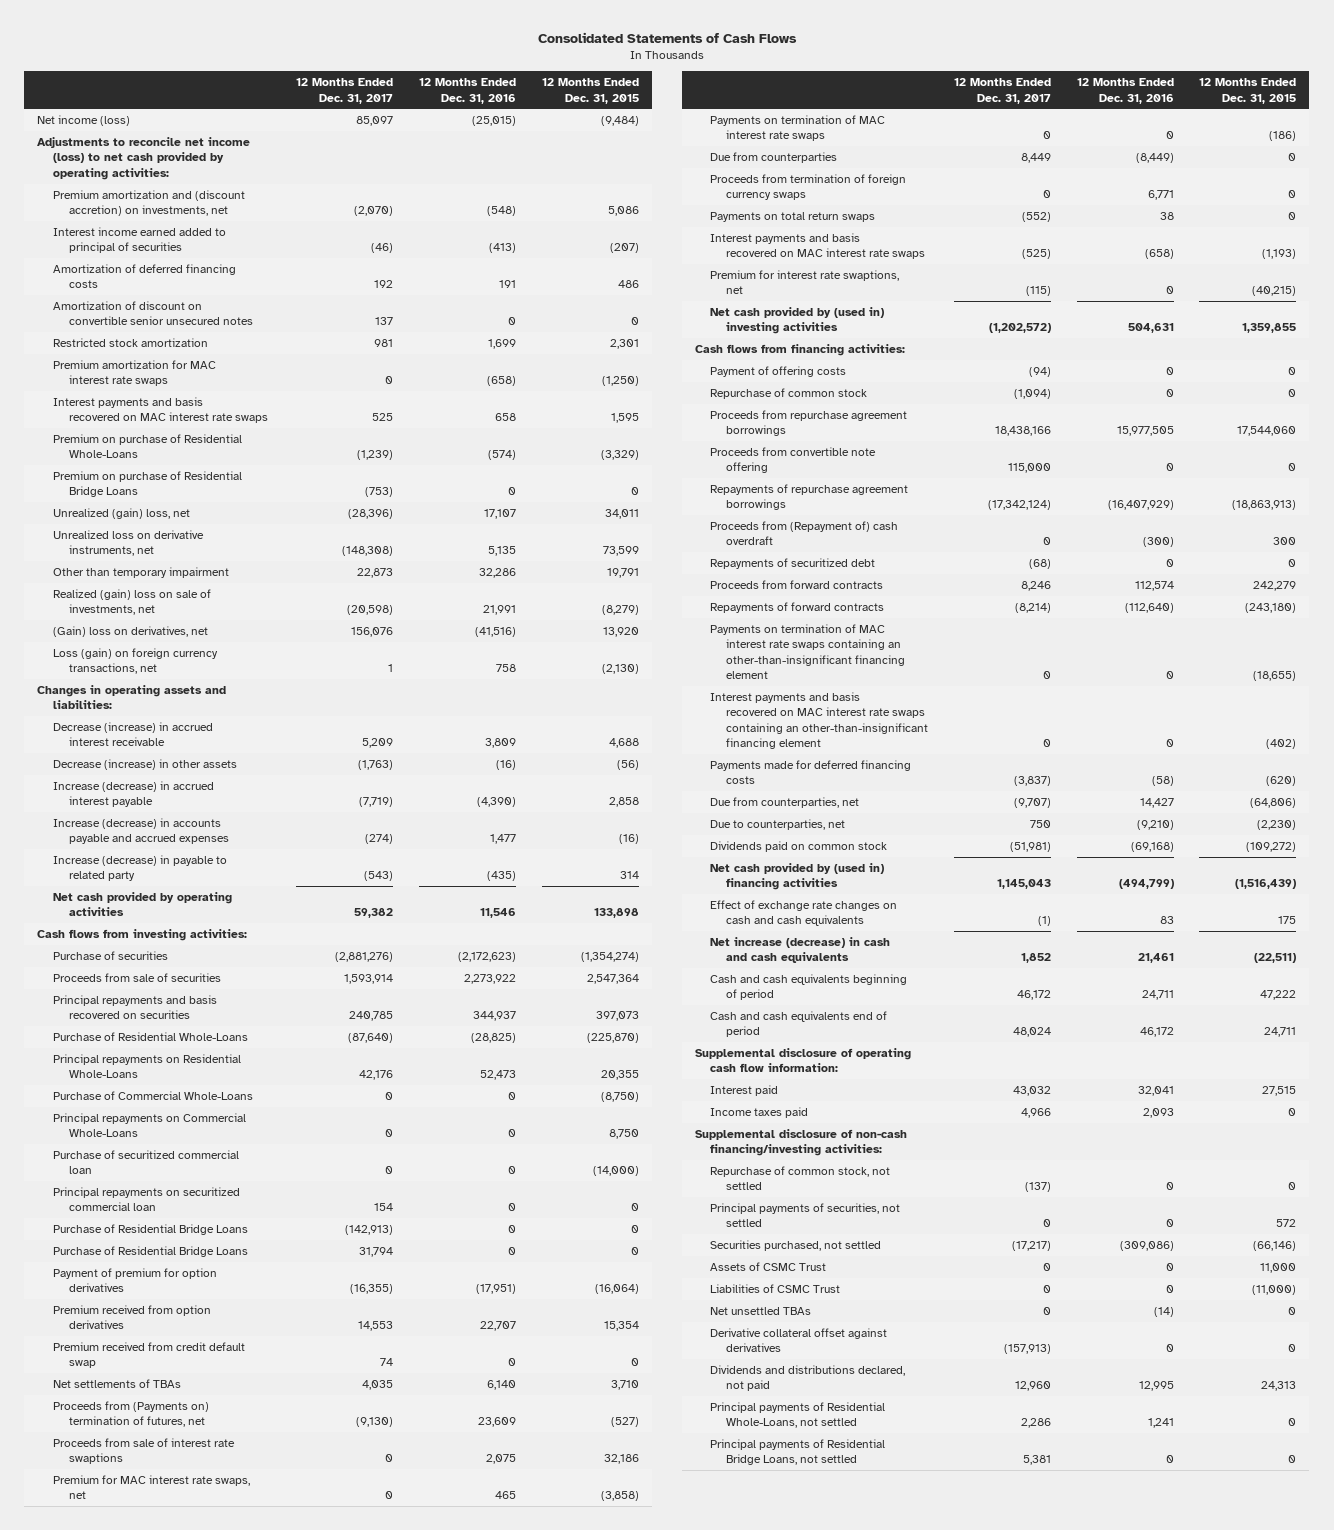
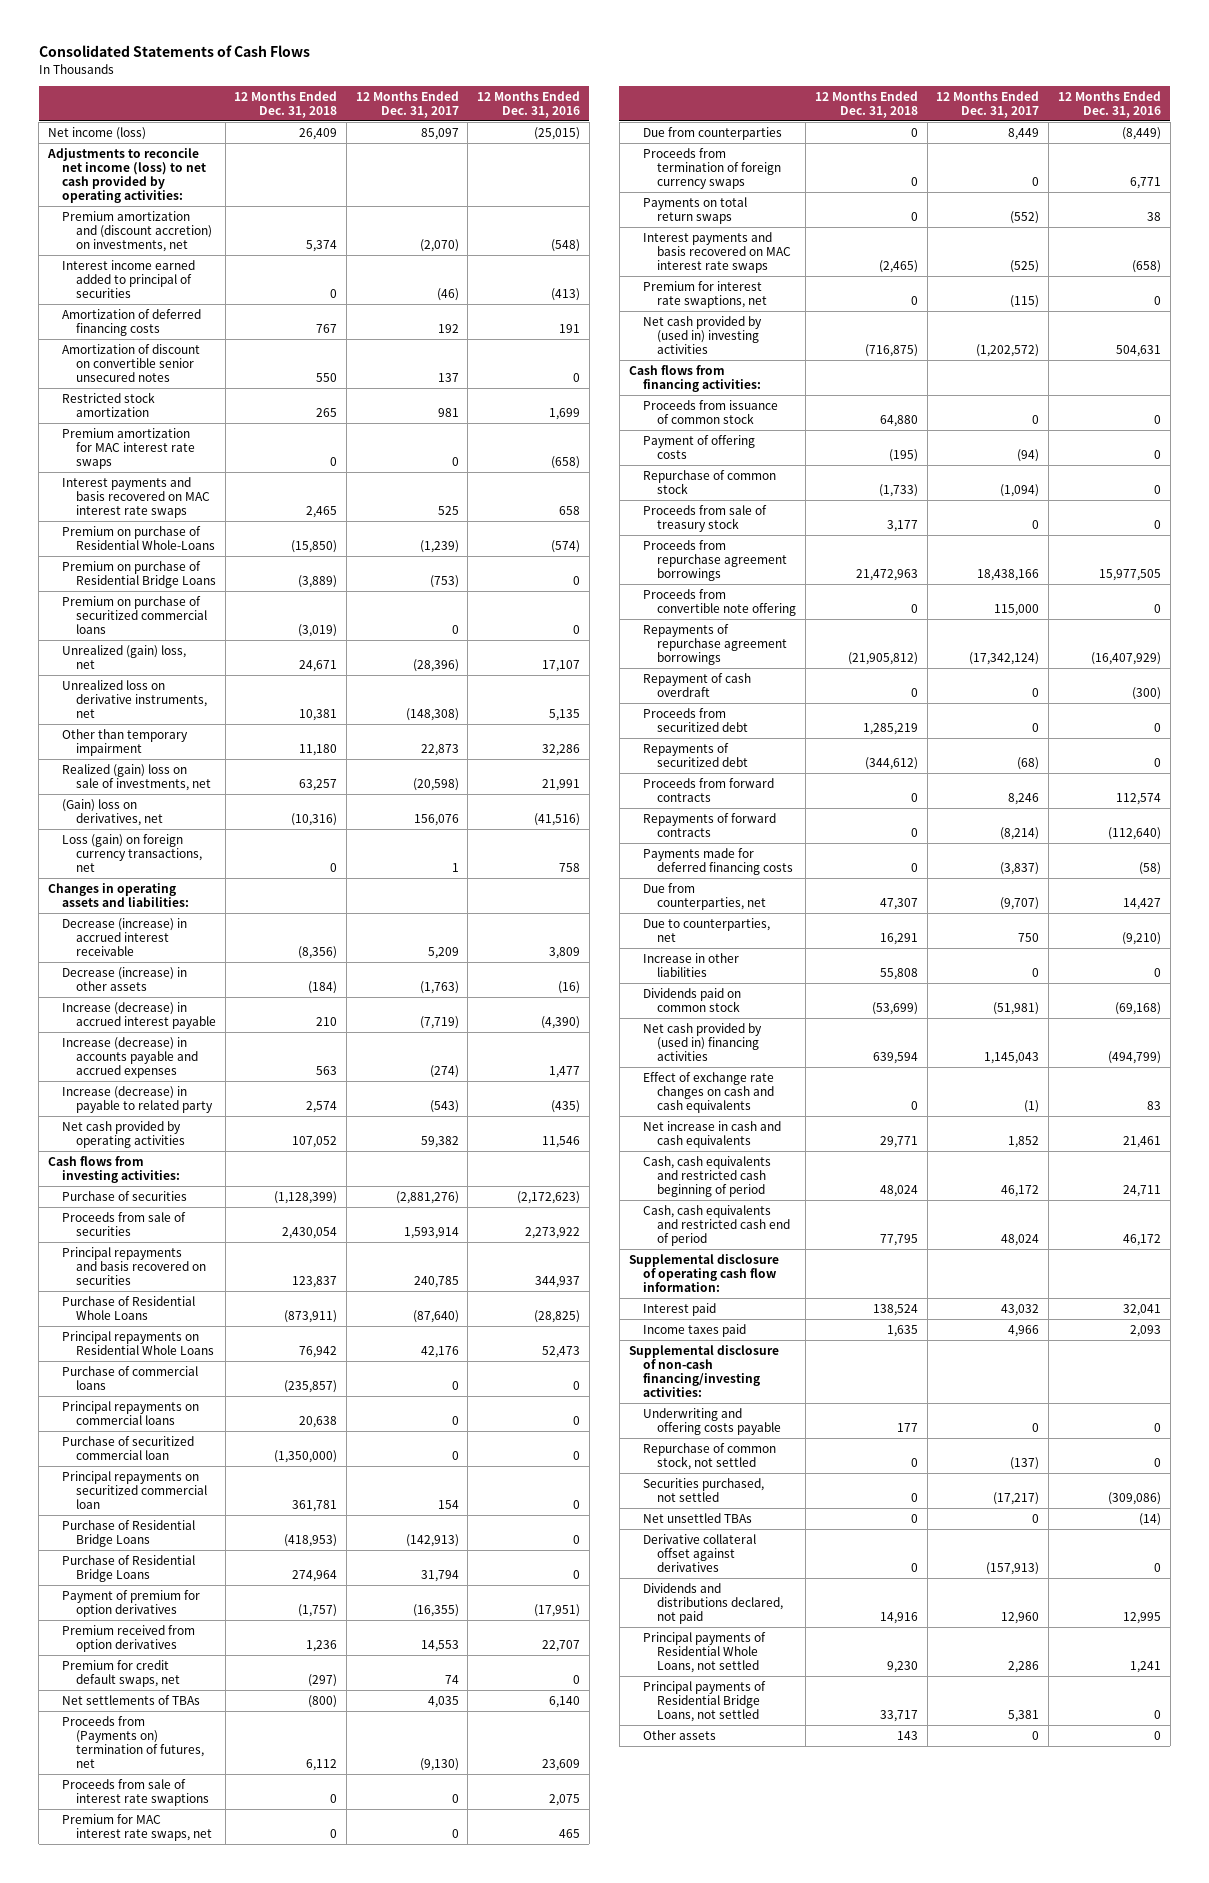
[541,78,639,104] 12 Months Ended Dec. 31, 2015 -> none
none -> [234,90,338,118] 12 Months Ended Dec. 31, 2018
none -> [61,595,207,635] Premium on purchase of securitized commercial loans
[52,1031,248,1041] Purchase of Residential Whole-Loans -> [61,1295,195,1320] Purchase of Residential Whole Loans
[52,1053,241,1079] Principal repayments on Residential Whole-Loans -> [61,1330,214,1355] Principal repayments on Residential Whole Loans
[52,1090,253,1100] Purchase of Commercial Whole-Loans -> [61,1365,198,1390] Purchase of commercial loans
[52,1112,246,1138] Principal repayments on Commercial Whole-Loans -> [61,1400,199,1425] Principal repayments on commercial loans
[52,1341,245,1369] Premium received from credit default swap -> [61,1659,180,1687] Premium for credit default swaps, net
[710,114,886,142] Payments on termination of MAC interest rate swaps -> none
none -> [642,399,778,424] Proceeds from issuance of common stock
none -> [642,504,767,532] Proceeds from sale of treasury stock
[710,520,899,546] Proceeds from (Repayment of) cash overdraft -> [642,672,751,697] Repayment of cash overdraft
none -> [642,707,748,732] Proceeds from securitized debt
[710,623,906,680] Payments on termination of MAC interest rate swaps containing an other-than-insignificant financing element -> none
[710,691,929,750] Interest payments and basis recovered on MAC interest rate swaps containing an other-than-insignificant financing element -> none
none -> [642,952,739,977] Increase in other liabilities
[710,936,891,964] Net increase (decrease) in cash and cash equivalents -> [642,1120,781,1148] Net increase in cash and cash equivalents
[710,973,908,1001] Cash and cash equivalents beginning of period -> [642,1155,771,1198] Cash, cash equivalents and restricted cash beginning of period
[710,1010,888,1038] Cash and cash equivalents end of period -> [642,1204,790,1247] Cash, cash equivalents and restricted cash end of period
none -> [642,1407,781,1435] Underwriting and offering costs payable
[710,1202,901,1228] Principal payments of securities, not settled -> none
[710,1261,827,1271] Assets of CSMC Trust -> none
[710,1283,841,1293] Liabilities of CSMC Trust -> none
[710,1401,886,1429] Principal payments of Residential Whole-Loans, not settled -> [642,1631,766,1674] Principal payments of Residential Whole Loans, not settled
none -> [642,1729,716,1740] Other assets

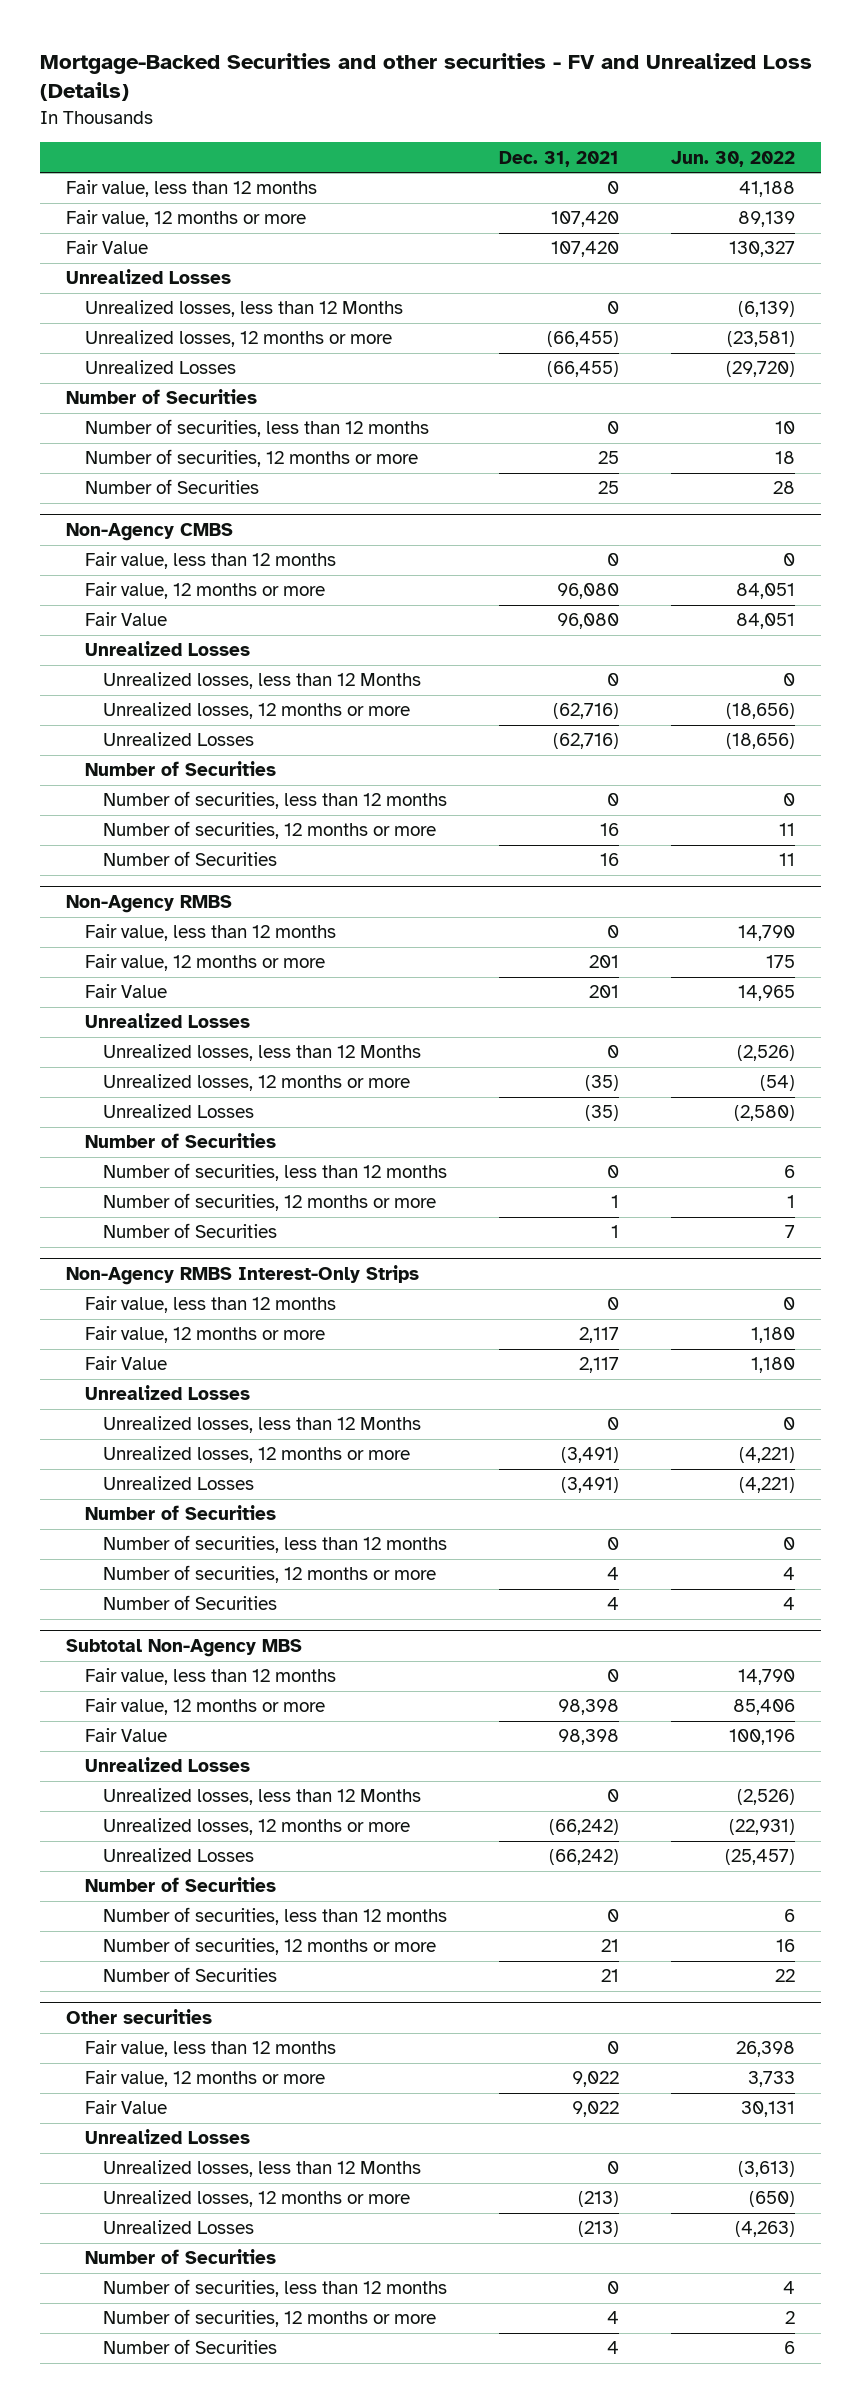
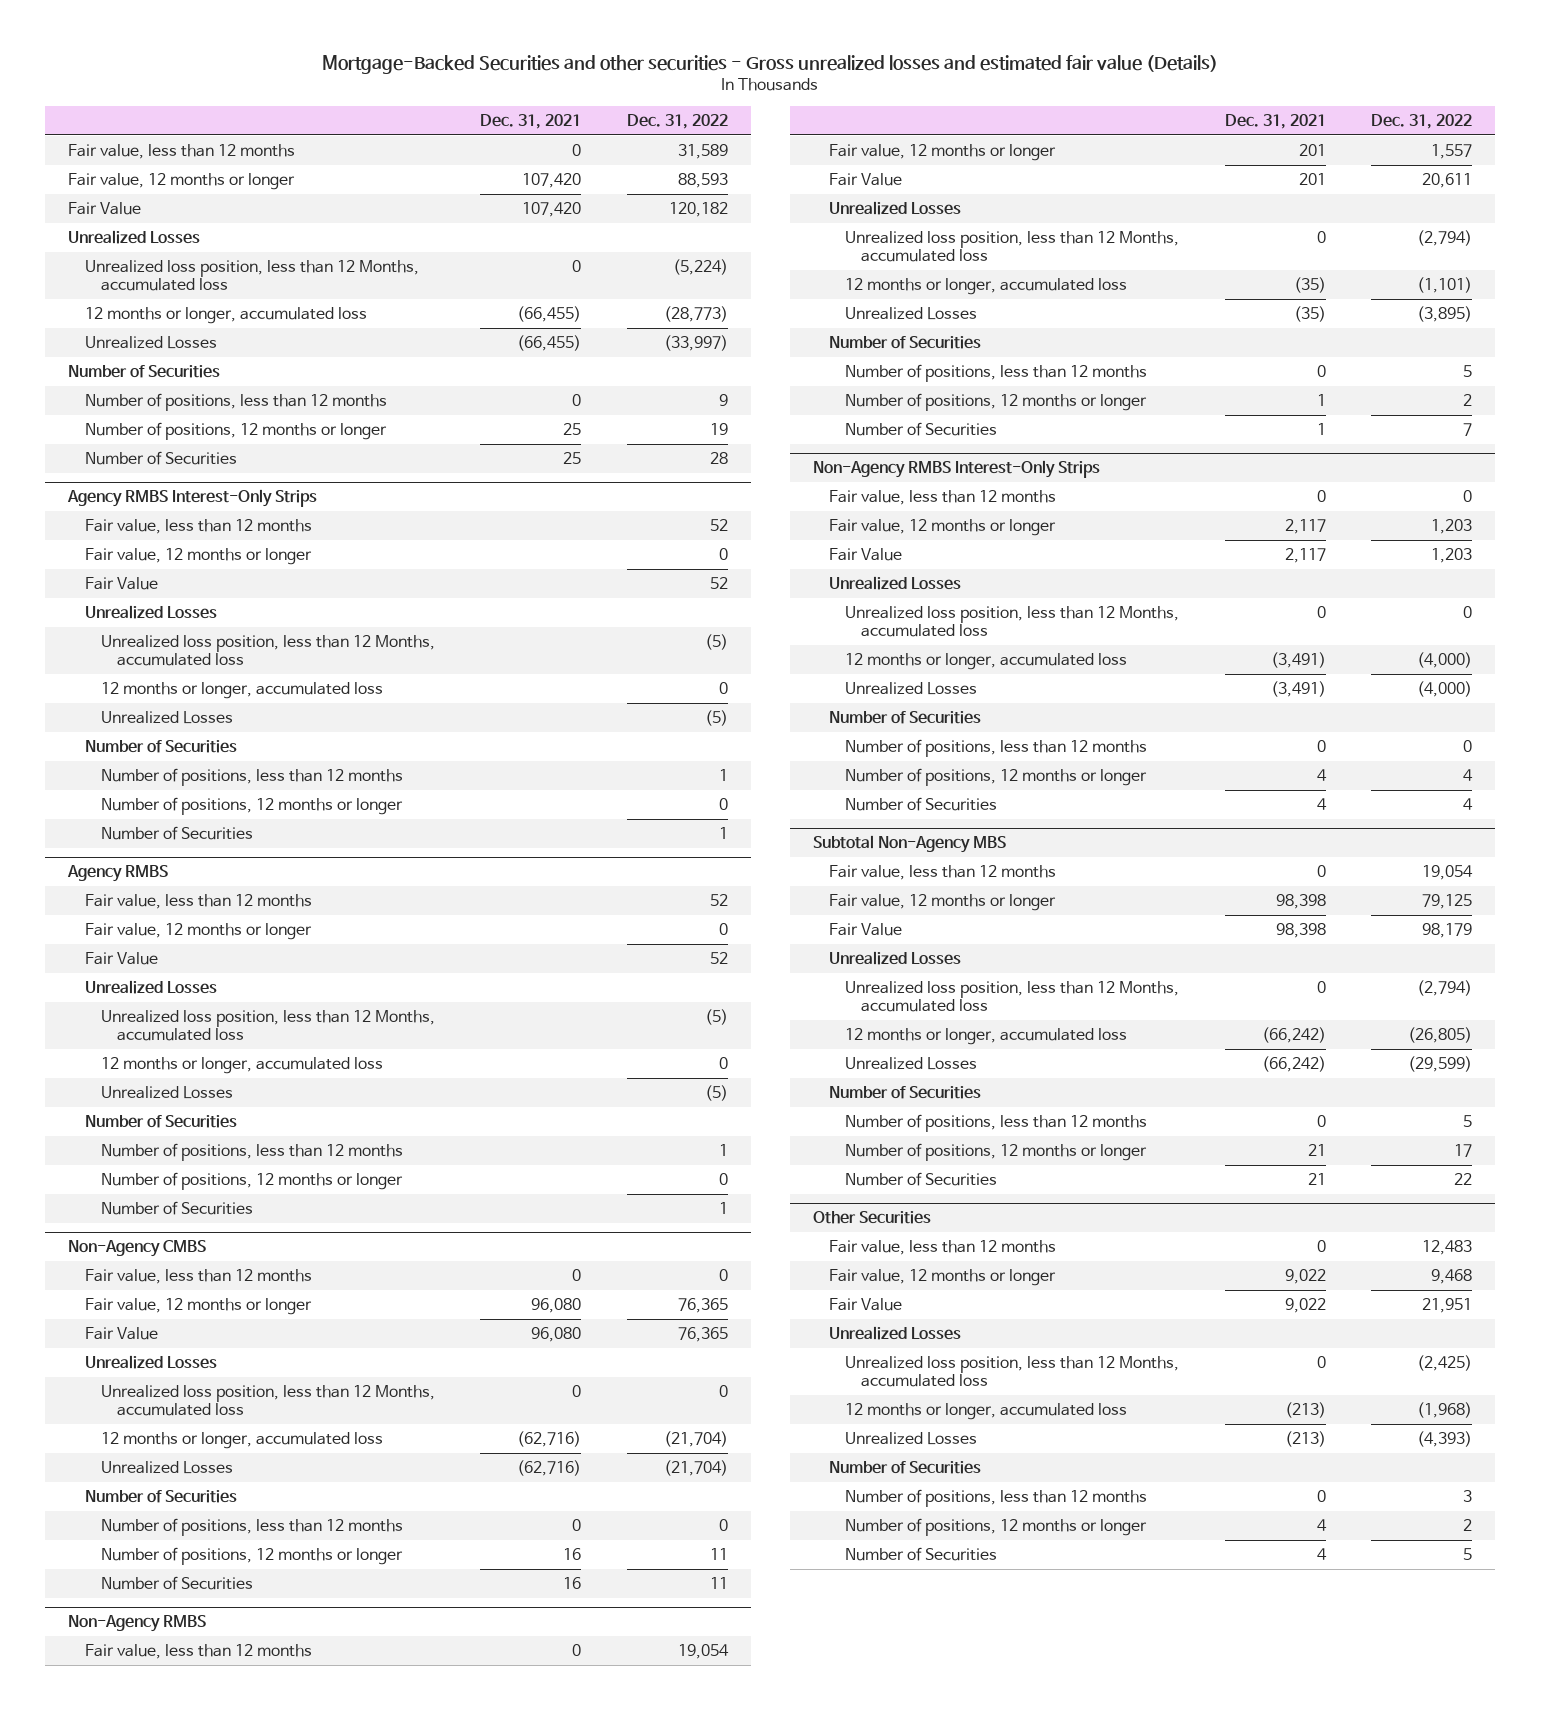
[39,53,812,102] Mortgage-Backed Securities and other securities - FV and Unrealized Loss (Details) -> [322,55,1219,75] Mortgage-Backed Securities and other securities - Gross unrealized losses and estimated fair value (Details)
[671,150,796,167] Jun. 30, 2022 -> none
none -> [627,113,729,129] Dec. 31, 2022
[65,210,306,228] Fair value, 12 months or more -> [68,172,296,190] Fair value, 12 months or longer
[84,300,403,318] Unrealized losses, less than 12 Months -> [84,259,419,292] Unrealized loss position, less than 12 Months, accumulated loss
[84,330,392,348] Unrealized losses, 12 months or more -> [84,306,367,324] 12 months or longer, accumulated loss
[84,419,429,438] Number of securities, less than 12 months -> [84,392,387,411] Number of positions, less than 12 months
[84,449,418,468] Number of securities, 12 months or more -> [84,421,387,440] Number of positions, 12 months or longer
none -> [67,489,318,508] Agency RMBS Interest-Only Strips
none -> [84,518,312,534] Fair value, less than 12 months
none -> [84,547,312,565] Fair value, 12 months or longer
none -> [84,576,158,590] Fair Value
none -> [84,604,217,619] Unrealized Losses
none -> [100,634,435,667] Unrealized loss position, less than 12 Months, accumulated loss
none -> [100,681,383,699] 12 months or longer, accumulated loss
none -> [100,710,233,724] Unrealized Losses
none -> [84,739,237,753] Number of Securities
none -> [100,767,403,786] Number of positions, less than 12 months
none -> [100,796,403,815] Number of positions, 12 months or longer
none -> [100,825,253,840] Number of Securities
none -> [67,865,169,883] Agency RMBS
none -> [84,893,312,909] Fair value, less than 12 months
none -> [84,922,312,940] Fair value, 12 months or longer
none -> [84,951,158,965] Fair Value
none -> [84,979,217,994] Unrealized Losses
none -> [100,1009,435,1042] Unrealized loss position, less than 12 Months, accumulated loss
none -> [100,1056,383,1074] 12 months or longer, accumulated loss
none -> [100,1085,233,1099] Unrealized Losses
none -> [84,1114,237,1128] Number of Securities
none -> [100,1142,403,1161] Number of positions, less than 12 months
none -> [100,1171,403,1190] Number of positions, 12 months or longer
none -> [100,1200,253,1215] Number of Securities
[84,582,325,600] Fair value, 12 months or more -> [84,1297,312,1315] Fair value, 12 months or longer
[103,672,422,690] Unrealized losses, less than 12 Months -> [100,1384,435,1417] Unrealized loss position, less than 12 Months, accumulated loss
[103,702,411,720] Unrealized losses, 12 months or more -> [100,1431,383,1449] 12 months or longer, accumulated loss
[103,791,448,810] Number of securities, less than 12 months -> [100,1517,403,1536] Number of positions, less than 12 months
[103,821,437,840] Number of securities, 12 months or more -> [100,1546,403,1565] Number of positions, 12 months or longer
[84,954,325,972] Fair value, 12 months or more -> [828,143,1056,161] Fair value, 12 months or longer
[103,1044,422,1062] Unrealized losses, less than 12 Months -> [844,230,1179,263] Unrealized loss position, less than 12 Months, accumulated loss
[103,1074,411,1092] Unrealized losses, 12 months or more -> [844,277,1127,295] 12 months or longer, accumulated loss
[103,1163,448,1182] Number of securities, less than 12 months -> [844,363,1147,382] Number of positions, less than 12 months
[103,1193,437,1212] Number of securities, 12 months or more -> [844,392,1147,411] Number of positions, 12 months or longer
[84,1326,325,1344] Fair value, 12 months or more -> [828,518,1056,536] Fair value, 12 months or longer
[103,1416,422,1434] Unrealized losses, less than 12 Months -> [844,605,1179,638] Unrealized loss position, less than 12 Months, accumulated loss
[103,1446,411,1464] Unrealized losses, 12 months or more -> [844,652,1127,670] 12 months or longer, accumulated loss
[103,1535,448,1554] Number of securities, less than 12 months -> [844,738,1147,757] Number of positions, less than 12 months
[103,1565,437,1584] Number of securities, 12 months or more -> [844,767,1147,786] Number of positions, 12 months or longer
[84,1698,325,1716] Fair value, 12 months or more -> [828,893,1056,911] Fair value, 12 months or longer
[103,1788,422,1806] Unrealized losses, less than 12 Months -> [844,980,1179,1013] Unrealized loss position, less than 12 Months, accumulated loss
[103,1818,411,1836] Unrealized losses, 12 months or more -> [844,1027,1127,1045] 12 months or longer, accumulated loss
[103,1907,448,1926] Number of securities, less than 12 months -> [844,1113,1147,1132] Number of positions, less than 12 months
[103,1937,437,1956] Number of securities, 12 months or more -> [844,1142,1147,1161] Number of positions, 12 months or longer
[65,2009,212,2025] Other securities -> [812,1211,931,1225] Other Securities
[84,2070,325,2088] Fair value, 12 months or more -> [828,1268,1056,1286] Fair value, 12 months or longer
[103,2160,422,2178] Unrealized losses, less than 12 Months -> [844,1355,1179,1388] Unrealized loss position, less than 12 Months, accumulated loss
[103,2190,411,2208] Unrealized losses, 12 months or more -> [844,1402,1127,1420] 12 months or longer, accumulated loss
[103,2279,448,2298] Number of securities, less than 12 months -> [844,1488,1147,1507] Number of positions, less than 12 months
[103,2309,437,2328] Number of securities, 12 months or more -> [844,1517,1147,1536] Number of positions, 12 months or longer

